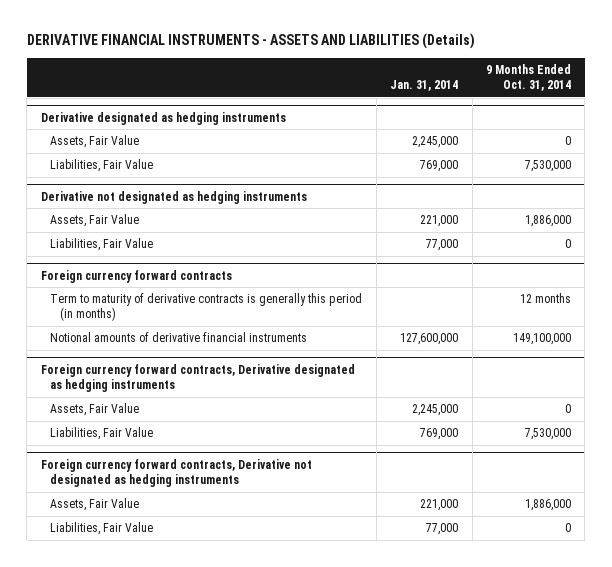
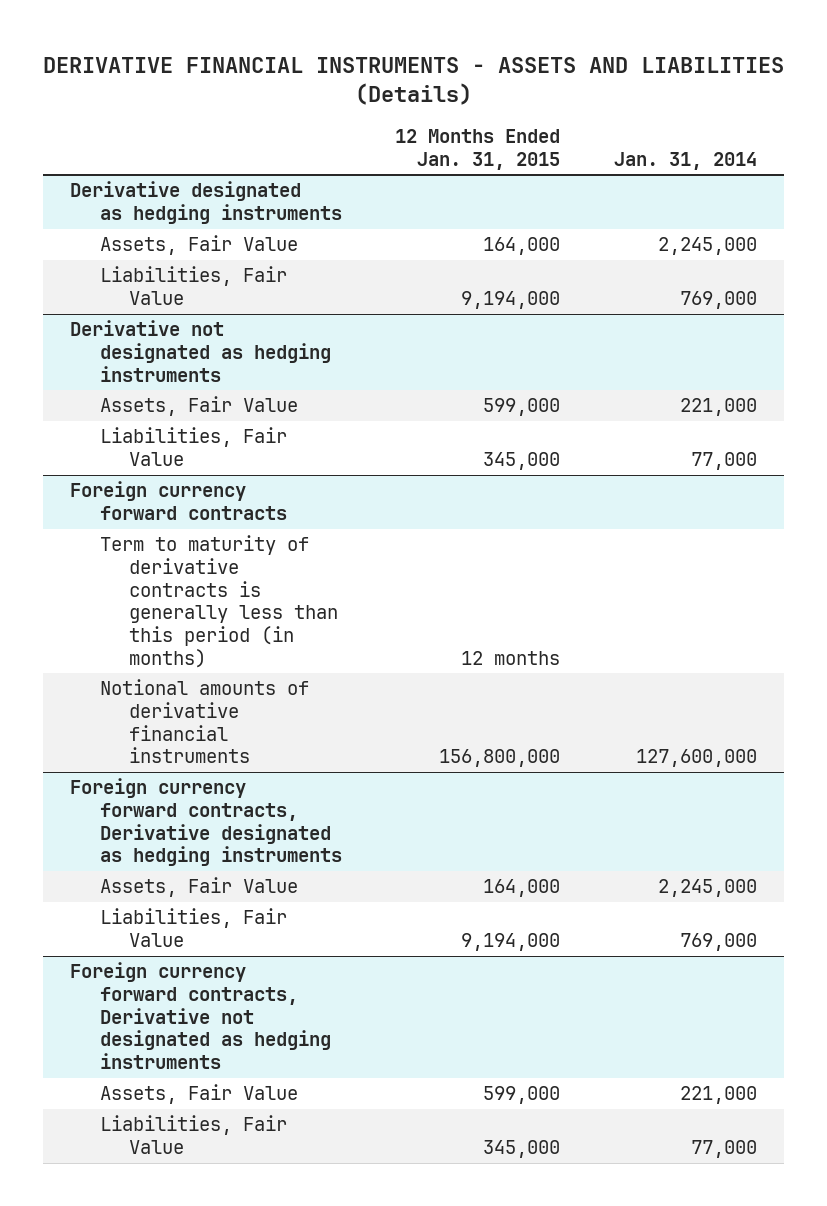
[486,63,572,91] 9 Months Ended Oct. 31, 2014 -> none
none -> [395,129,561,170] 12 Months Ended Jan. 31, 2015
[50,293,363,322] Term to maturity of derivative contracts is generally this period (in months) -> [99,535,339,668] Term to maturity of derivative contracts is generally less than this period (in months)

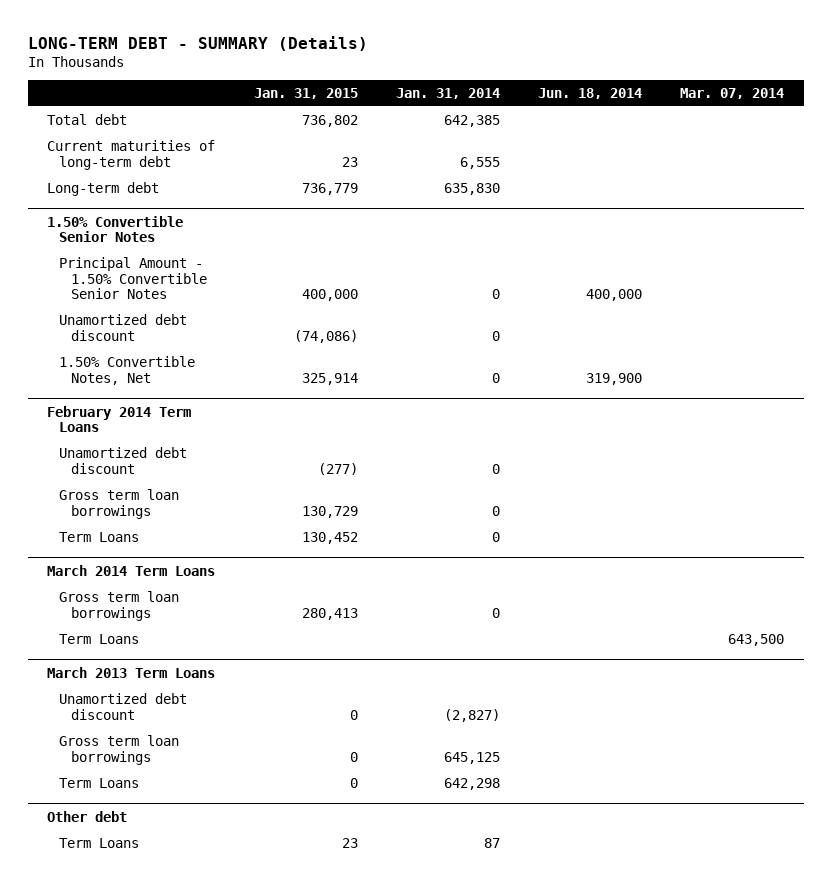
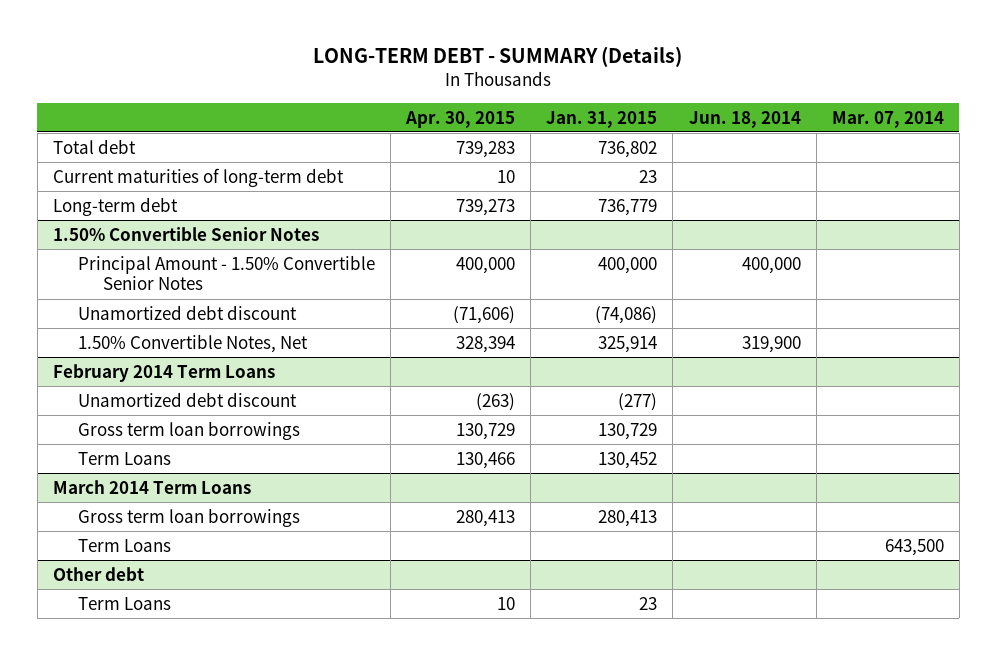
[395,87,500,99] Jan. 31, 2014 -> none
none -> [405,110,516,128] Apr. 30, 2015
[47,666,216,678] March 2013 Term Loans -> none
[59,692,188,720] Unamortized debt discount -> none
[59,734,180,765] Gross term loan borrowings -> none
[59,777,140,788] Term Loans -> none

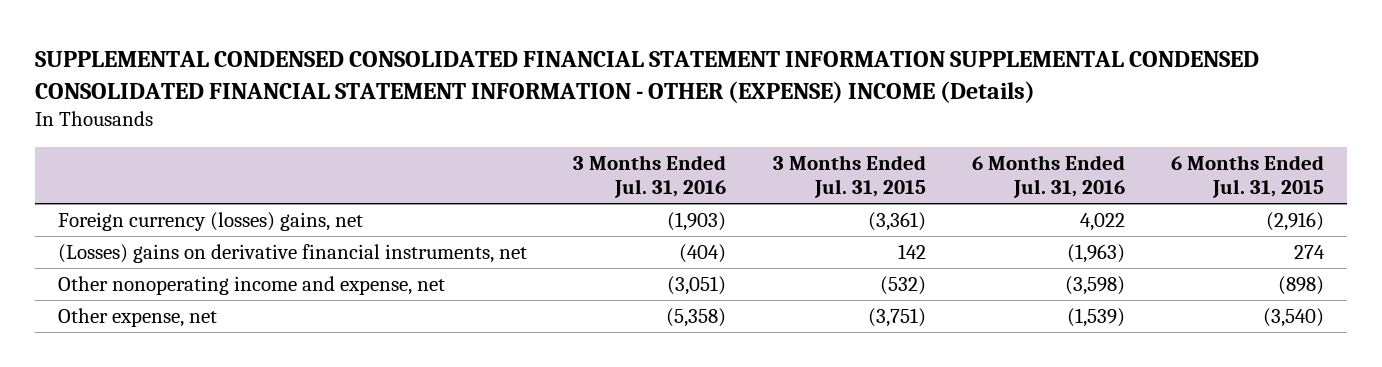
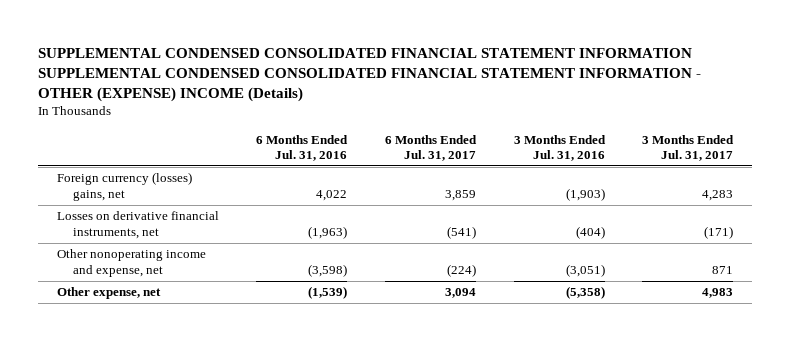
[772,154,926,198] 3 Months Ended Jul. 31, 2015 -> none
[1170,154,1324,198] 6 Months Ended Jul. 31, 2015 -> none
none -> [385,134,478,161] 6 Months Ended Jul. 31, 2017
none -> [642,134,735,161] 3 Months Ended Jul. 31, 2017
[58,244,528,264] (Losses) gains on derivative financial instruments, net -> [56,211,219,239] Losses on derivative financial instruments, net

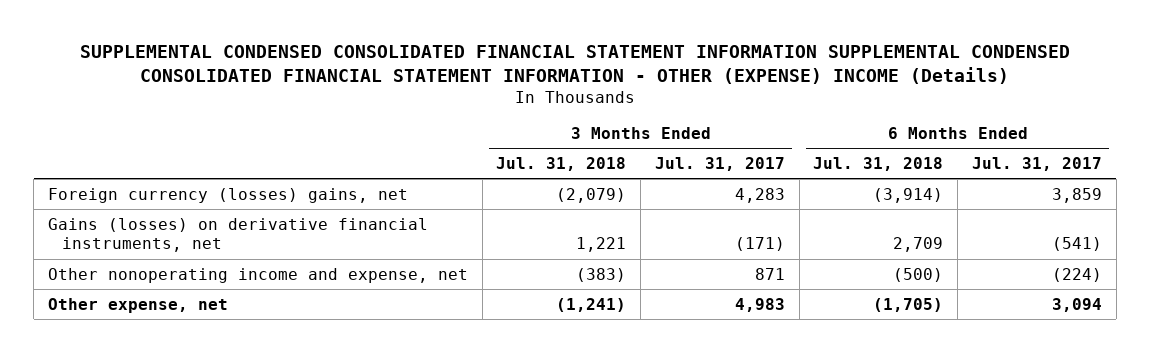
[256,134,349,161] 6 Months Ended Jul. 31, 2016 -> none
[513,134,606,161] 3 Months Ended Jul. 31, 2016 -> none
none -> [496,156,627,171] Jul. 31, 2018
none -> [813,156,944,171] Jul. 31, 2018
[56,211,219,239] Losses on derivative financial instruments, net -> [47,217,428,253] Gains (losses) on derivative financial instruments, net

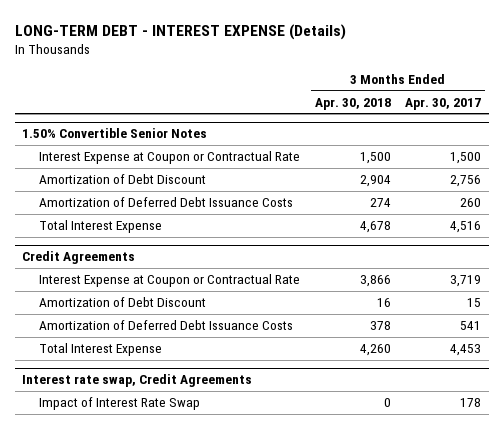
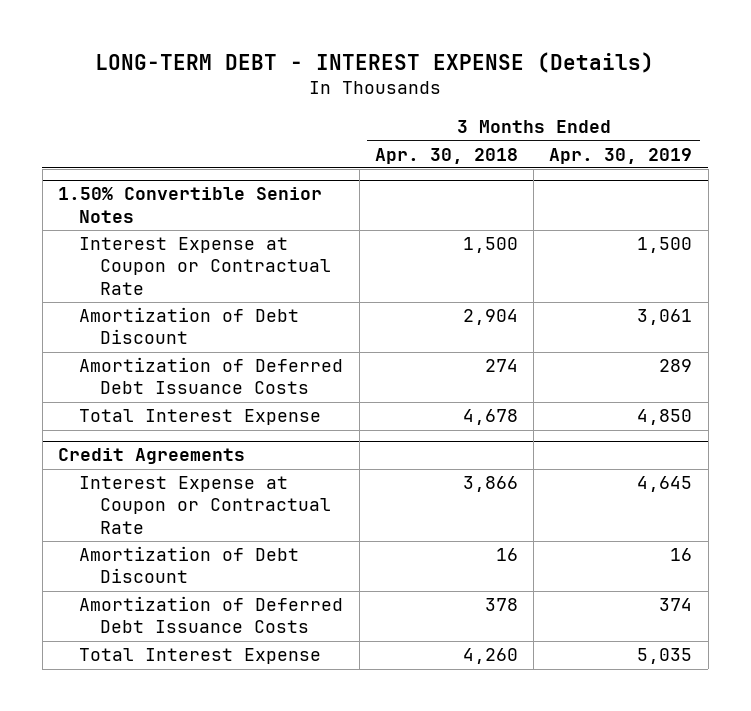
[405,97,482,110] Apr. 30, 2017 -> none
none -> [549,147,693,164] Apr. 30, 2019
[21,374,252,388] Interest rate swap, Credit Agreements -> none
[39,397,201,411] Impact of Interest Rate Swap -> none

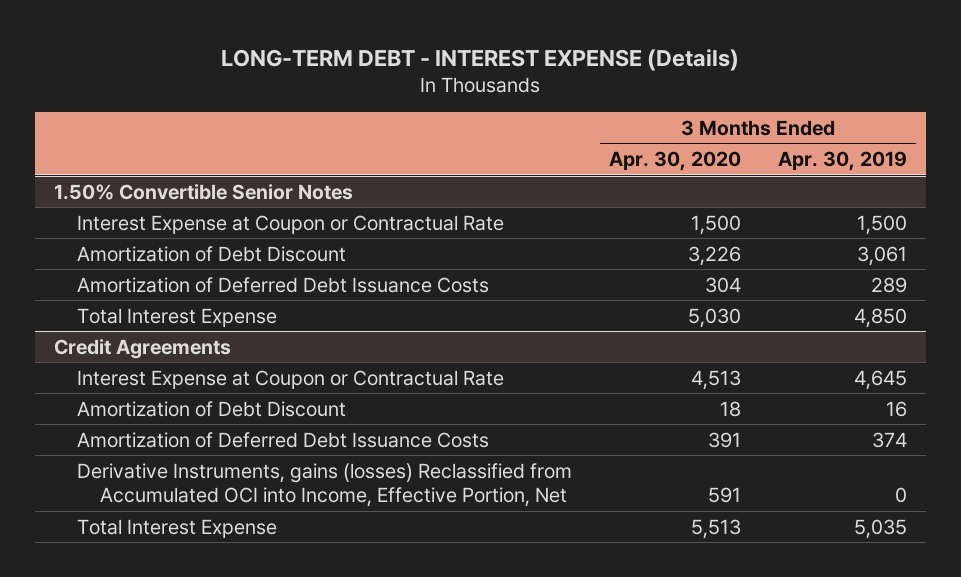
[374,147,518,164] Apr. 30, 2018 -> none
none -> [609,151,742,172] Apr. 30, 2020
none -> [76,462,572,508] Derivative Instruments, gains (losses) Reclassified from Accumulated OCI into Income, Effective Portion, Net

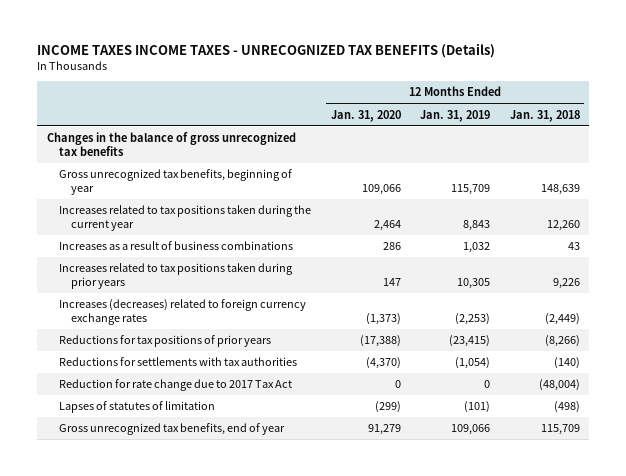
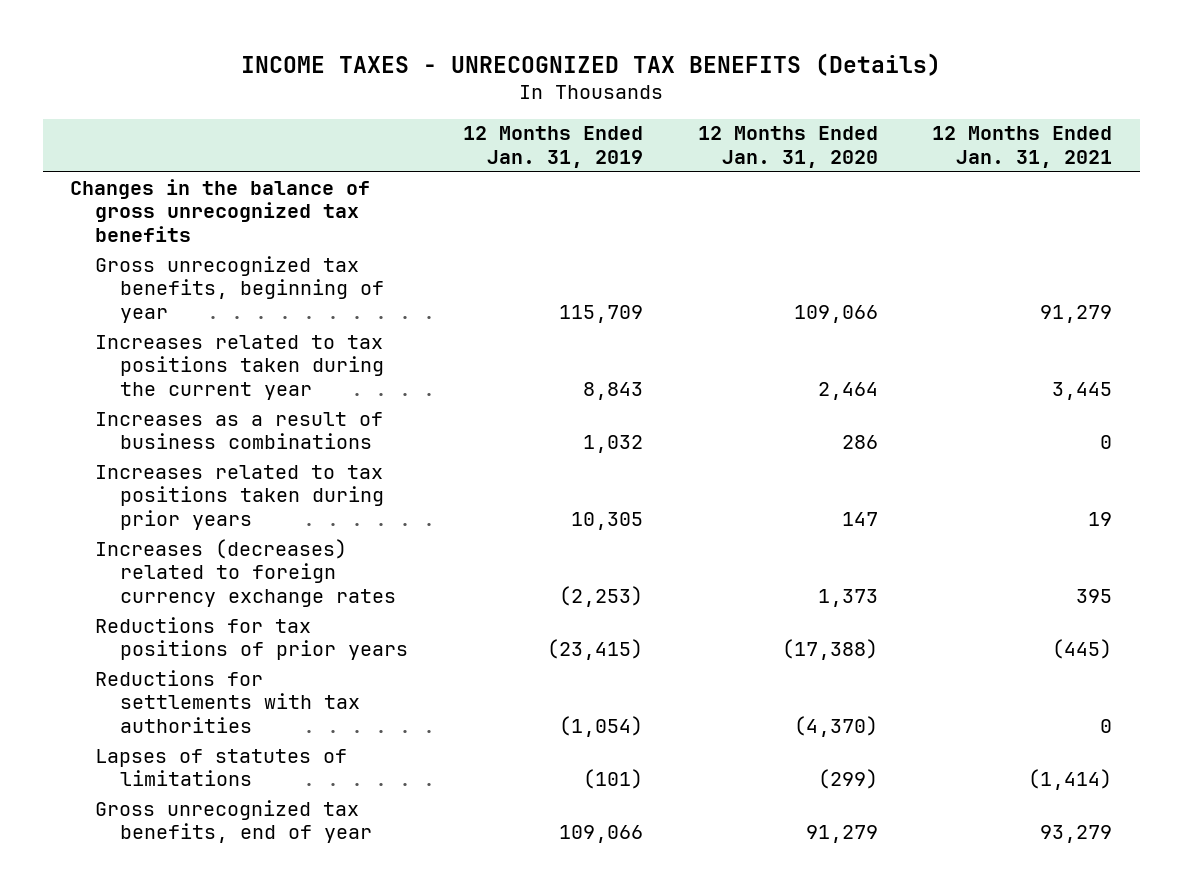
[37,42,496,58] INCOME TAXES INCOME TAXES - UNRECOGNIZED TAX BENEFITS (Details) -> [241,53,942,77] INCOME TAXES - UNRECOGNIZED TAX BENEFITS (Details)
[509,109,580,122] Jan. 31, 2018 -> none
none -> [932,126,1113,169] 12 Months Ended Jan. 31, 2021
[365,313,401,326] (1,373) -> [817,589,878,608] 1,373
[59,379,293,392] Reduction for rate change due to 2017 Tax Act -> none
[59,401,216,414] Lapses of statutes of limitation -> [95,748,348,787] Lapses of statutes of limitations

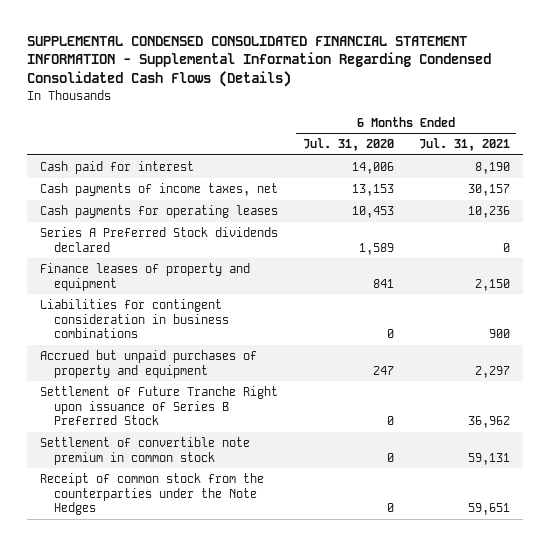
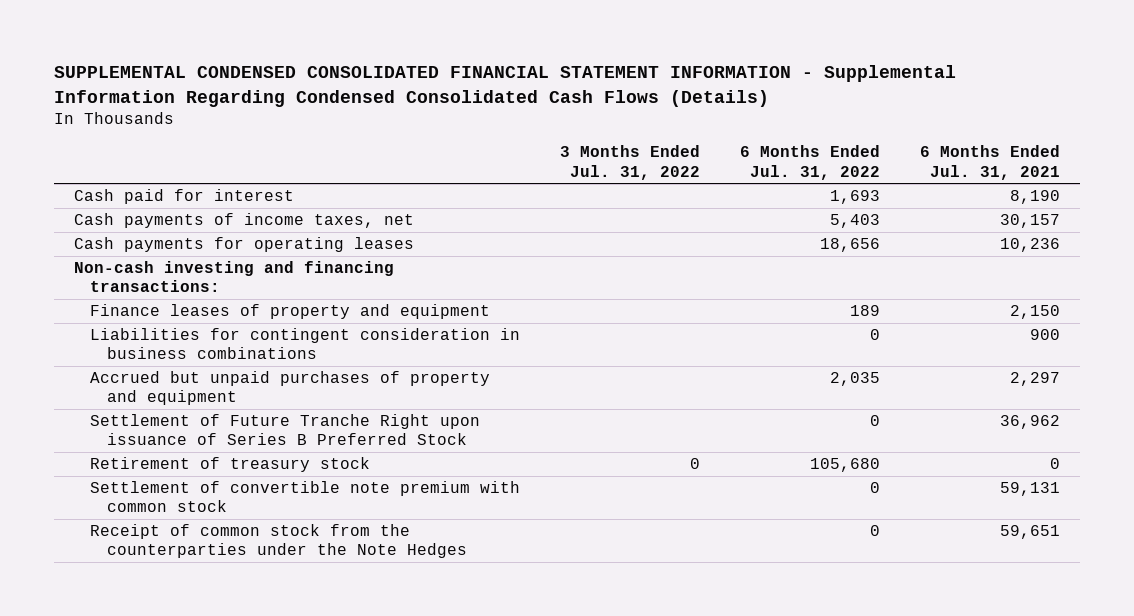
[302,138,394,152] Jul. 31, 2020 -> none
none -> [560,145,701,180] 3 Months Ended Jul. 31, 2022
none -> [740,145,881,180] 6 Months Ended Jul. 31, 2022
[39,226,278,252] Series A Preferred Stock dividends declared -> none
none -> [73,261,394,293] Non-cash investing and financing transactions:
none -> [90,457,371,473] Retirement of treasury stock
[39,436,250,465] Settlement of convertible note premium in common stock -> [90,481,521,513] Settlement of convertible note premium with common stock

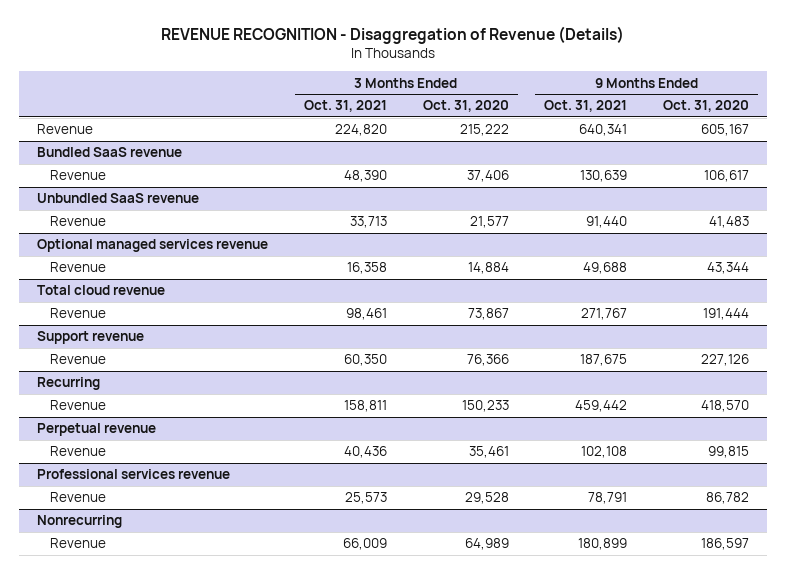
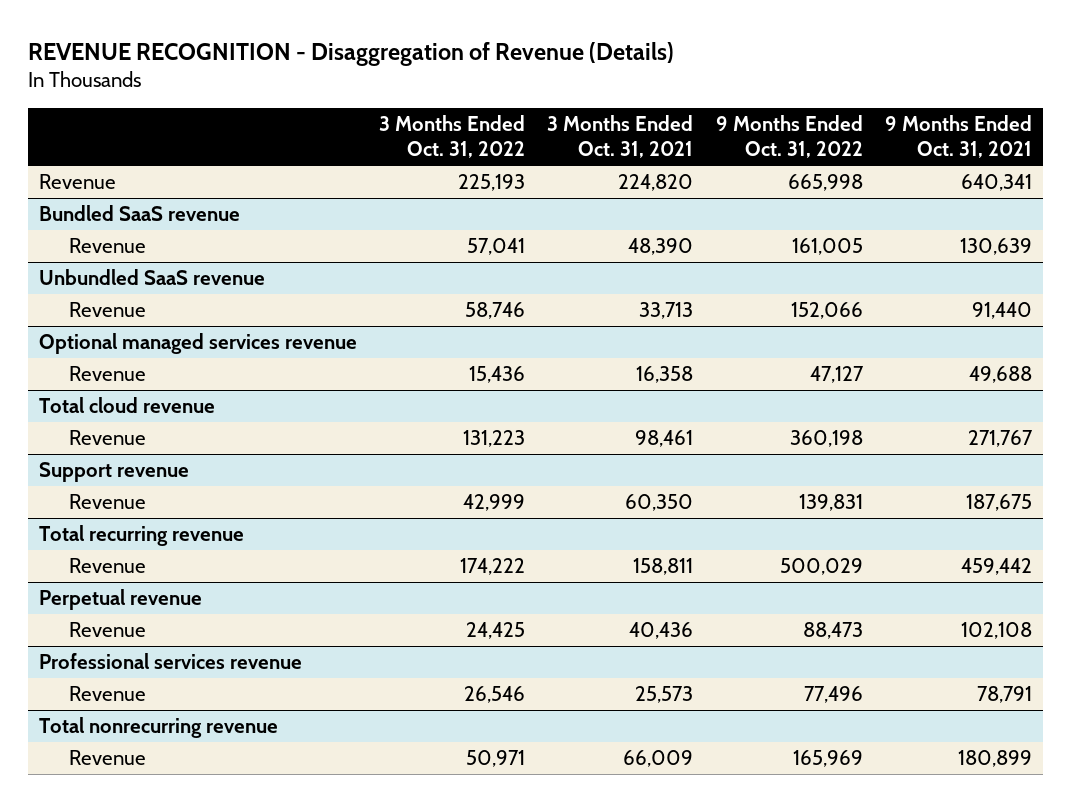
[422,100,509,113] Oct. 31, 2020 -> none
[663,100,750,113] Oct. 31, 2020 -> none
none -> [379,115,526,159] 3 Months Ended Oct. 31, 2022
none -> [715,115,863,159] 9 Months Ended Oct. 31, 2022
[37,377,101,391] Recurring -> [38,525,244,547] Total recurring revenue
[37,515,123,529] Nonrecurring -> [38,717,278,739] Total nonrecurring revenue

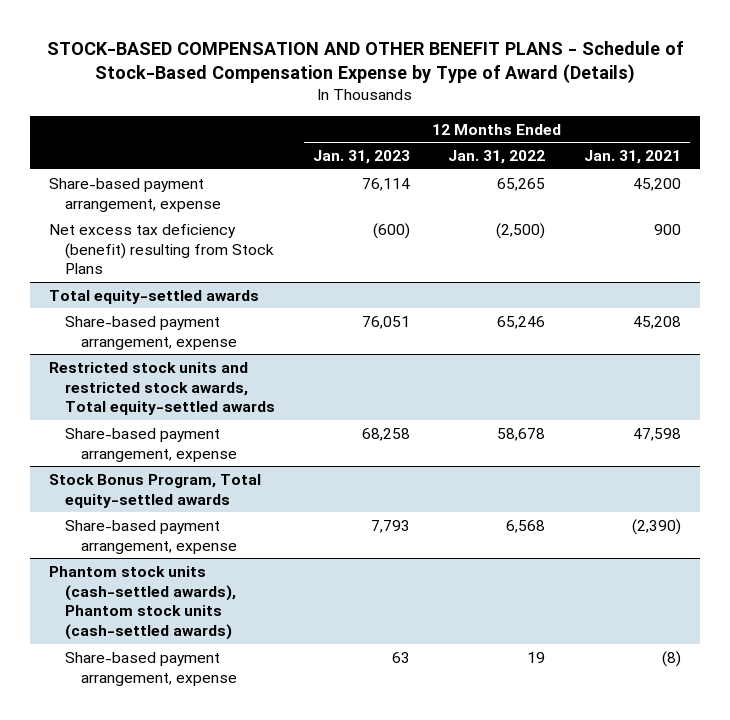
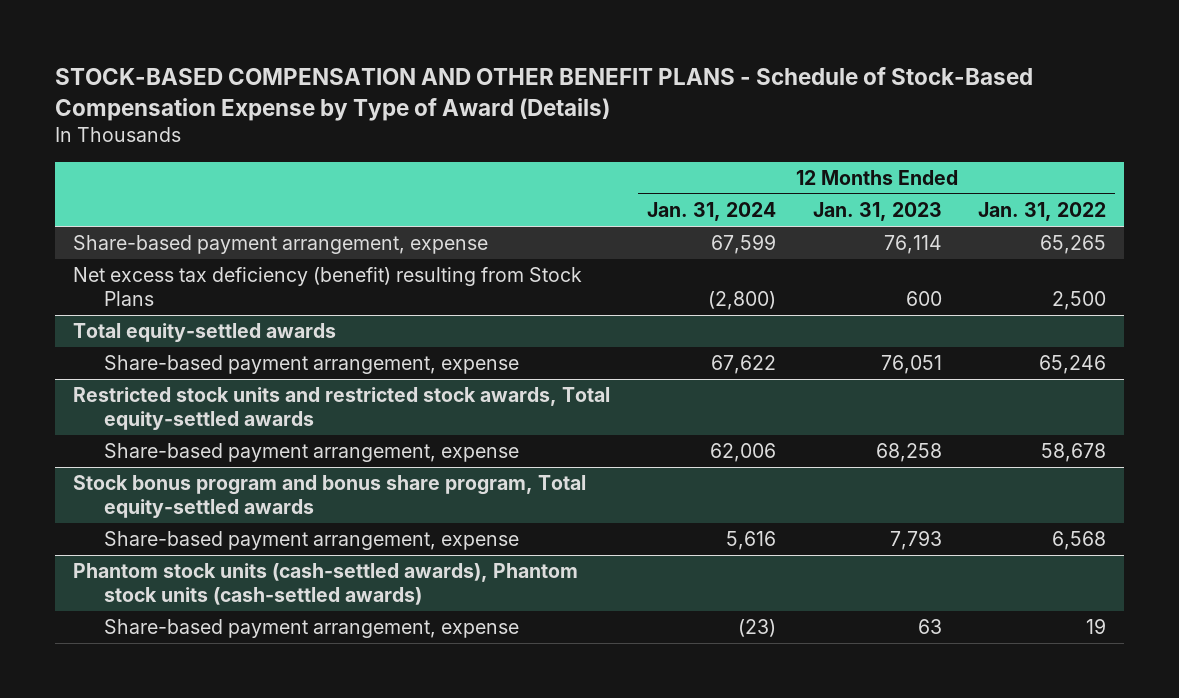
[583,150,681,165] Jan. 31, 2021 -> none
none -> [646,202,776,222] Jan. 31, 2024
[373,222,411,239] (600) -> [905,291,942,307] 600
[496,222,546,239] (2,500) -> [1052,291,1107,311] 2,500
[49,473,262,508] Stock Bonus Program, Total equity-settled awards -> [73,475,587,519] Stock bonus program and bonus share program, Total equity-settled awards

